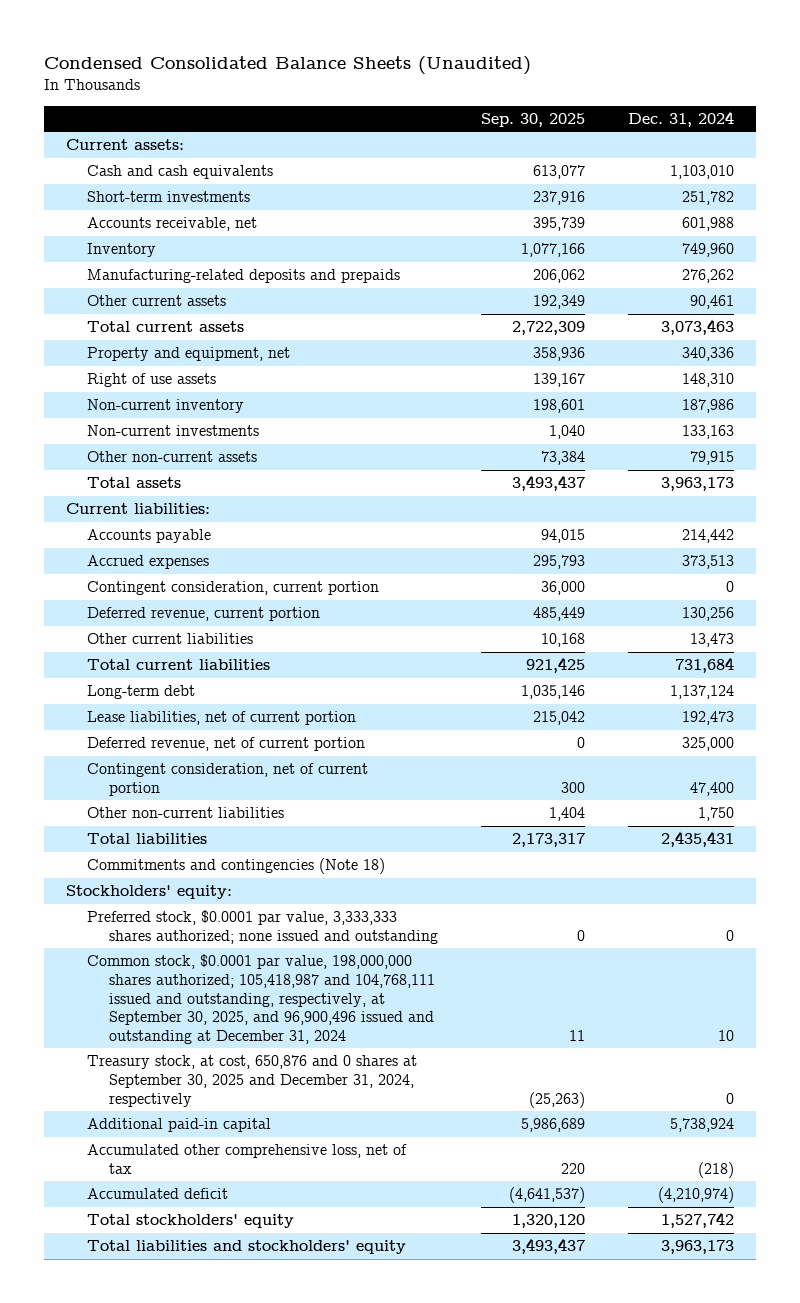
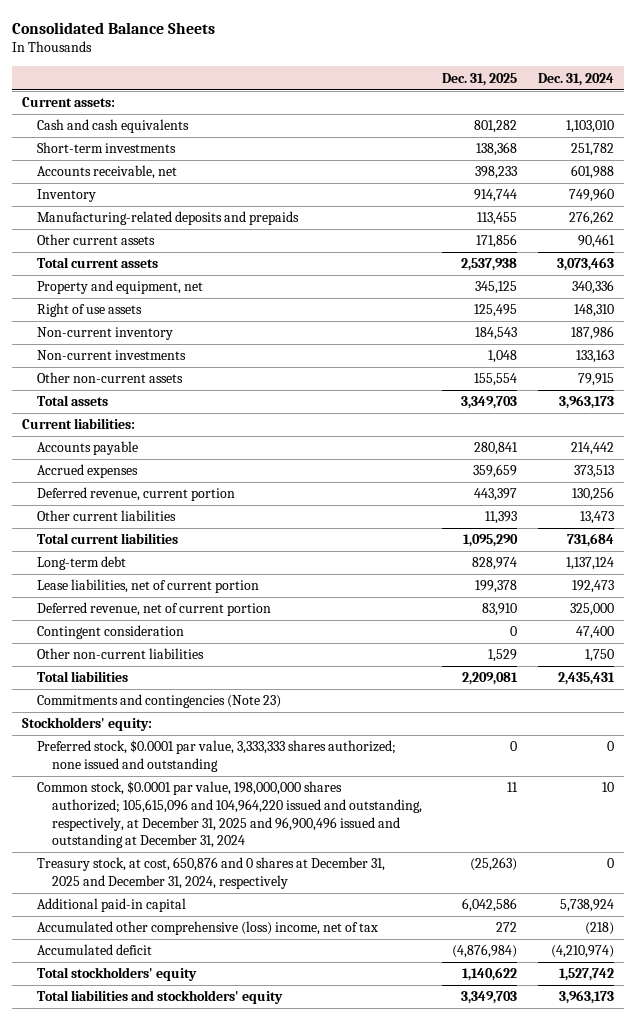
[44,55,532,75] Condensed Consolidated Balance Sheets (Unaudited) -> [12,21,216,34] Consolidated Balance Sheets
[480,112,585,127] Sep. 30, 2025 -> none
none -> [442,72,518,86] Dec. 31, 2025
[87,581,380,596] Contingent consideration, current portion -> none
[87,763,369,796] Contingent consideration, net of current portion -> [36,625,184,640] Contingent consideration
[87,858,386,875] Commitments and contingencies (Note 18) -> [36,694,281,709] Commitments and contingencies (Note 23)
[87,954,435,1045] Common stock, $0.0001 par value, 198,000,000 shares authorized; 105,418,987 and 104,768,111 issued and outstanding, respectively, at September 30, 2025, and 96,900,496 issued and outstanding at December 31, 2024 -> [36,781,422,849] Common stock, $0.0001 par value, 198,000,000 shares authorized; 105,615,096 and 104,964,220 issued and outstanding, respectively, at December 31, 2025 and 96,900,496 issued and outstanding at December 31, 2024
[87,1055,418,1107] Treasury stock, at cost, 650,876 and 0 shares at September 30, 2025 and December 31, 2024, respectively -> [36,857,385,890] Treasury stock, at cost, 650,876 and 0 shares at December 31, 2025 and December 31, 2024, respectively
[87,1144,408,1174] Accumulated other comprehensive loss, net of tax -> [36,921,378,936] Accumulated other comprehensive (loss) income, net of tax

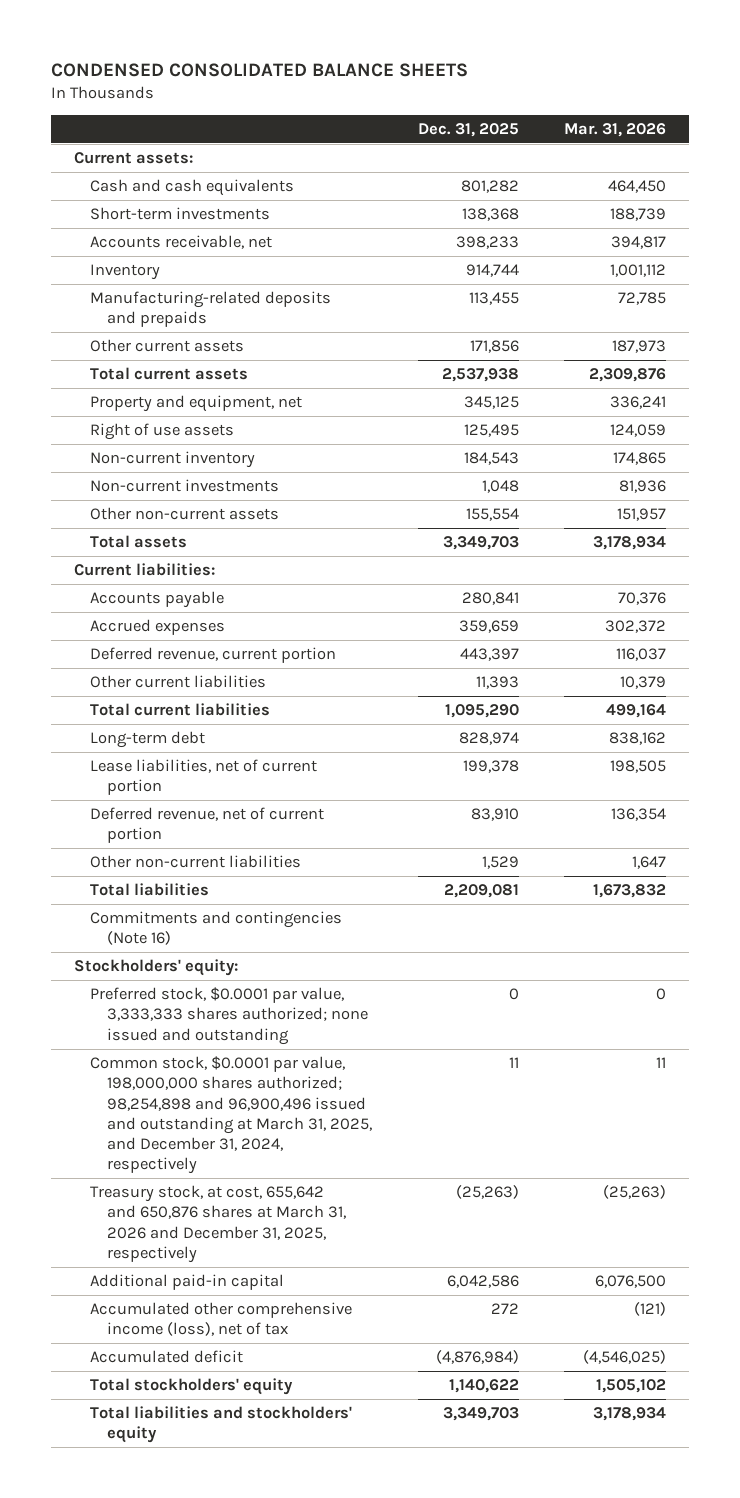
[12,21,216,34] Consolidated Balance Sheets -> [50,63,468,78] CONDENSED CONSOLIDATED BALANCE SHEETS
[537,72,614,86] Dec. 31, 2024 -> none
none -> [564,122,667,137] Mar. 31, 2026
[36,625,184,640] Contingent consideration -> none
[36,694,281,709] Commitments and contingencies (Note 23) -> [90,911,343,946] Commitments and contingencies (Note 16)
[36,781,422,849] Common stock, $0.0001 par value, 198,000,000 shares authorized; 105,615,096 and 104,964,220 issued and outstanding, respectively, at December 31, 2025 and 96,900,496 issued and outstanding at December 31, 2024 -> [90,1056,372,1175] Common stock, $0.0001 par value, 198,000,000 shares authorized; 98,254,898 and 96,900,496 issued and outstanding at March 31, 2025, and December 31, 2024, respectively
[36,857,385,890] Treasury stock, at cost, 650,876 and 0 shares at December 31, 2025 and December 31, 2024, respectively -> [90,1185,346,1263] Treasury stock, at cost, 655,642 and 650,876 shares at March 31, 2026 and December 31, 2025, respectively
[36,921,378,936] Accumulated other comprehensive (loss) income, net of tax -> [90,1302,353,1337] Accumulated other comprehensive income (loss), net of tax

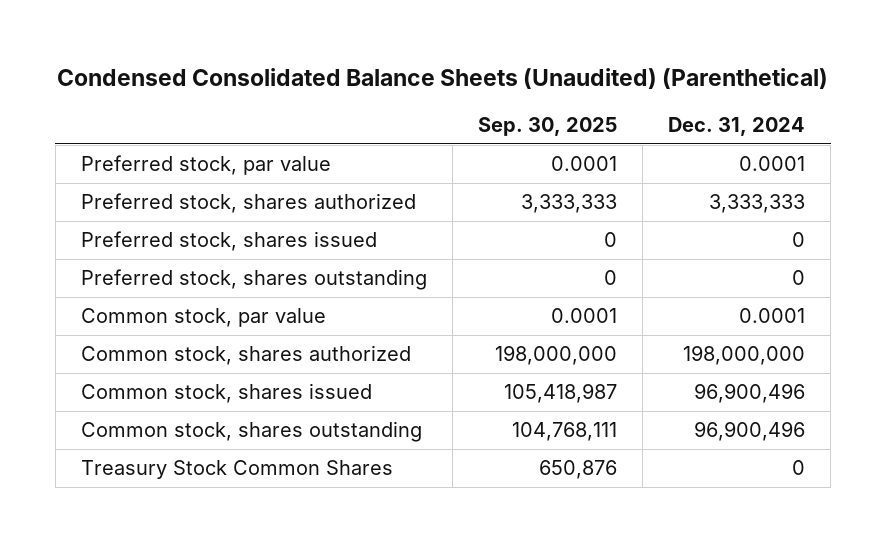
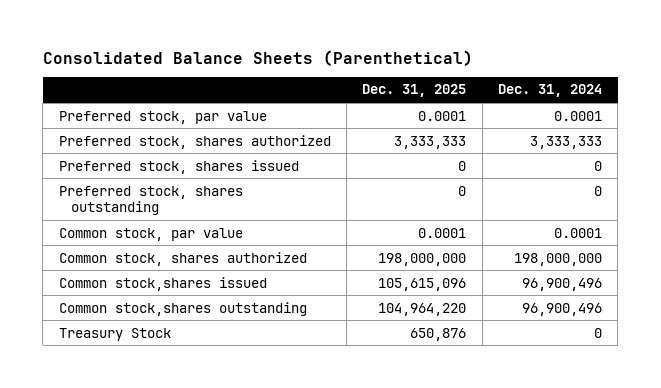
[56,67,828,89] Condensed Consolidated Balance Sheets (Unaudited) (Parenthetical) -> [42,49,473,66] Consolidated Balance Sheets (Parenthetical)
[477,116,617,136] Sep. 30, 2025 -> none
none -> [362,84,467,98] Dec. 31, 2025
[80,383,372,404] Common stock, shares issued -> [58,276,267,291] Common stock,shares issued
[80,421,422,443] Common stock, shares outstanding -> [58,301,307,316] Common stock,shares outstanding
[80,460,393,480] Treasury Stock Common Shares -> [58,327,171,341] Treasury Stock

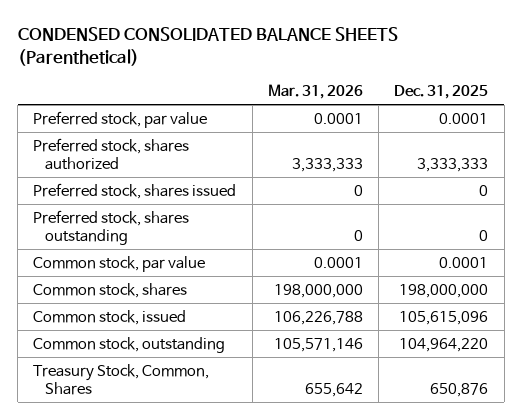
[42,49,473,66] Consolidated Balance Sheets (Parenthetical) -> [17,27,398,67] CONDENSED CONSOLIDATED BALANCE SHEETS (Parenthetical)
[497,84,602,98] Dec. 31, 2024 -> none
none -> [267,84,363,100] Mar. 31, 2026
[58,251,307,266] Common stock, shares authorized -> [33,282,188,298] Common stock, shares
[58,276,267,291] Common stock,shares issued -> [33,309,187,325] Common stock, issued
[58,301,307,316] Common stock,shares outstanding -> [33,336,226,353] Common stock, outstanding
[58,327,171,341] Treasury Stock -> [33,363,210,395] Treasury Stock, Common, Shares

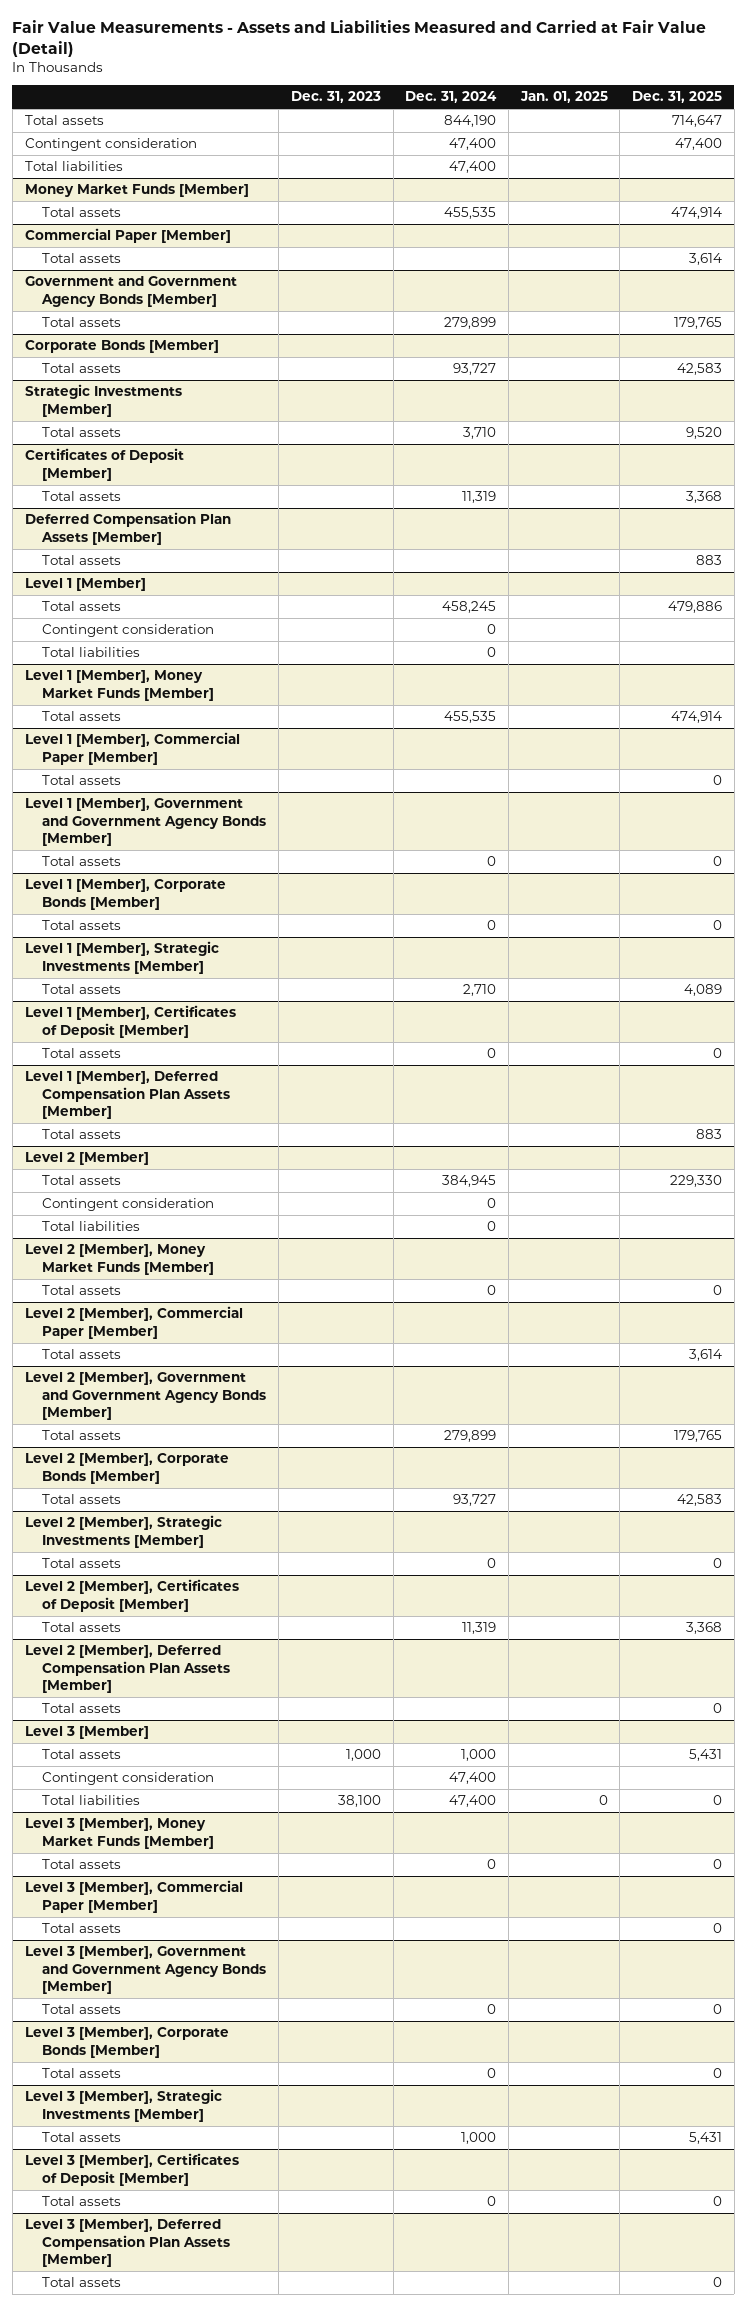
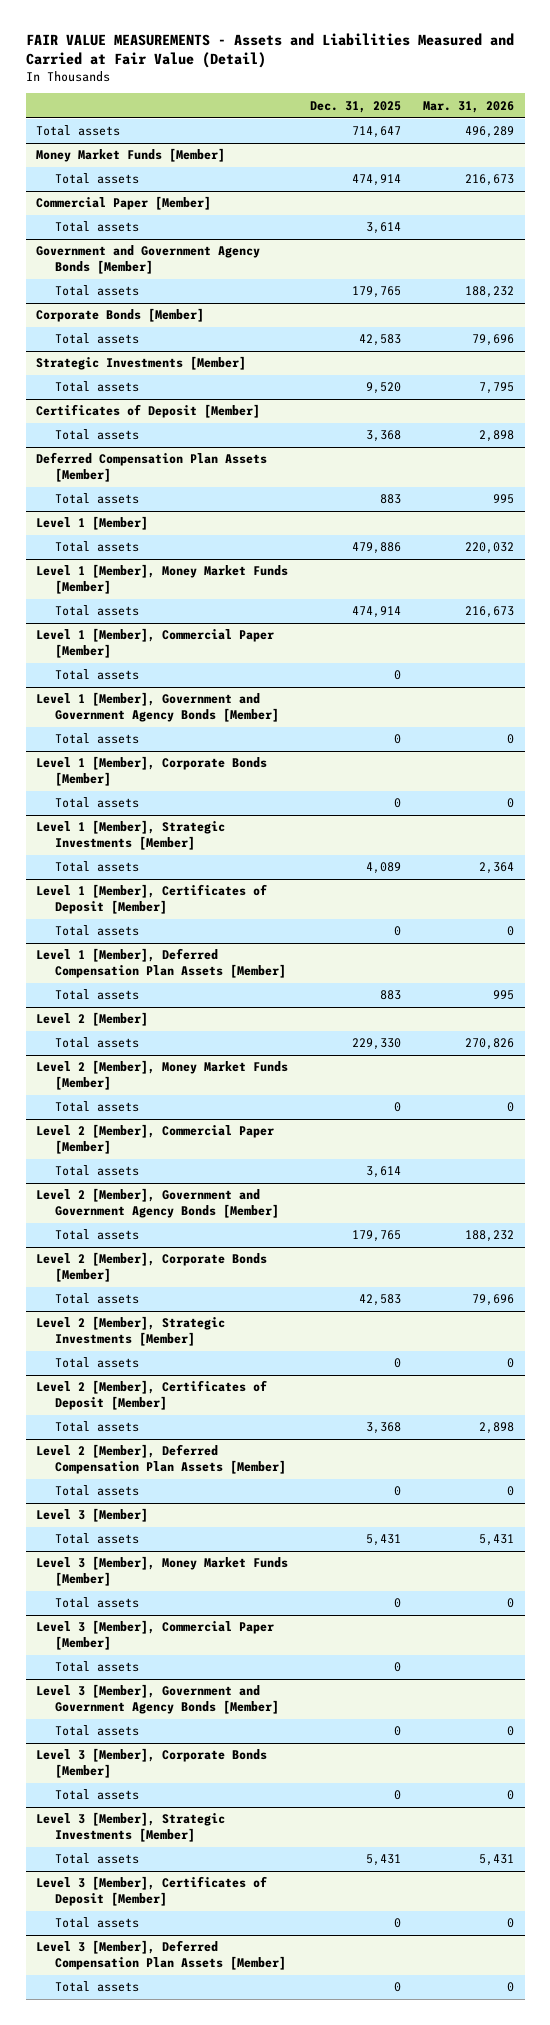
[12,20,707,57] Fair Value Measurements - Assets and Liabilities Measured and Carried at Fair Value (Detail) -> [25,32,514,69] FAIR VALUE MEASUREMENTS - Assets and Liabilities Measured and Carried at Fair Value (Detail)
[290,91,381,104] Dec. 31, 2023 -> none
[405,91,498,104] Dec. 31, 2024 -> none
[519,91,608,104] Jan. 01, 2025 -> none
none -> [422,100,514,113] Mar. 31, 2026
[24,138,197,152] Contingent consideration -> none
[24,161,123,172] Total liabilities -> none
[42,624,215,638] Contingent consideration -> none
[42,647,141,658] Total liabilities -> none
[42,1198,215,1212] Contingent consideration -> none
[42,1221,141,1232] Total liabilities -> none
[42,1772,215,1786] Contingent consideration -> none
[42,1795,141,1806] Total liabilities -> none

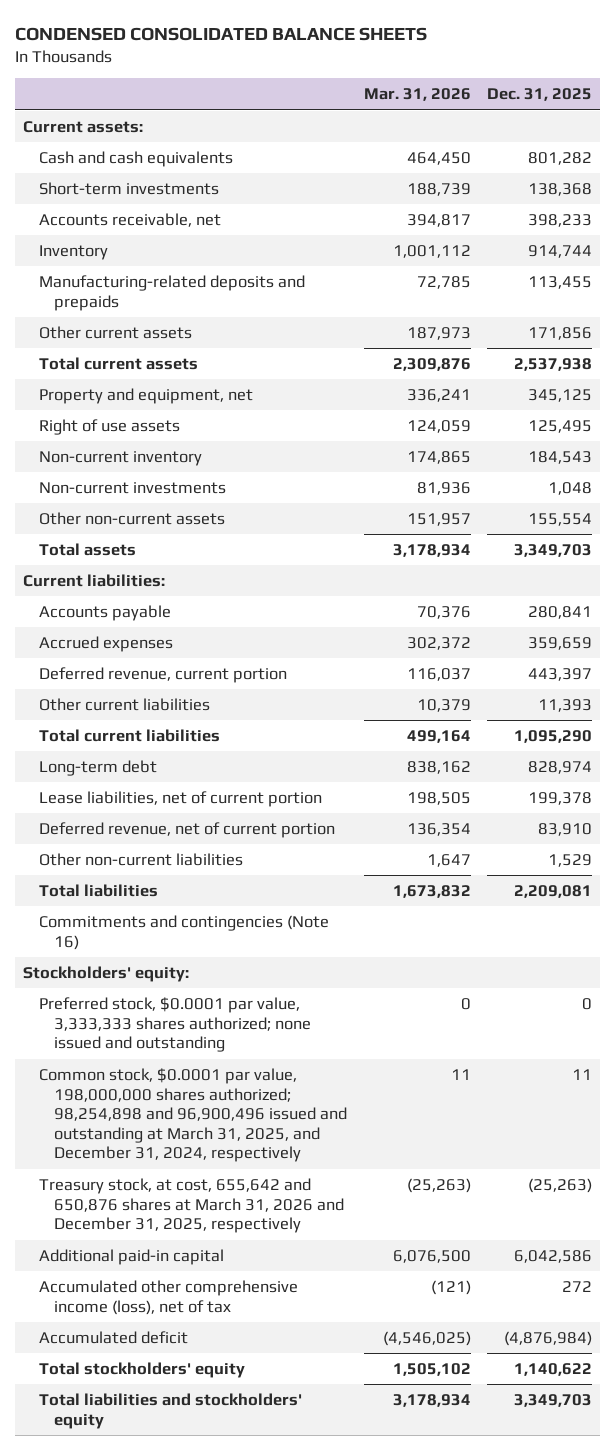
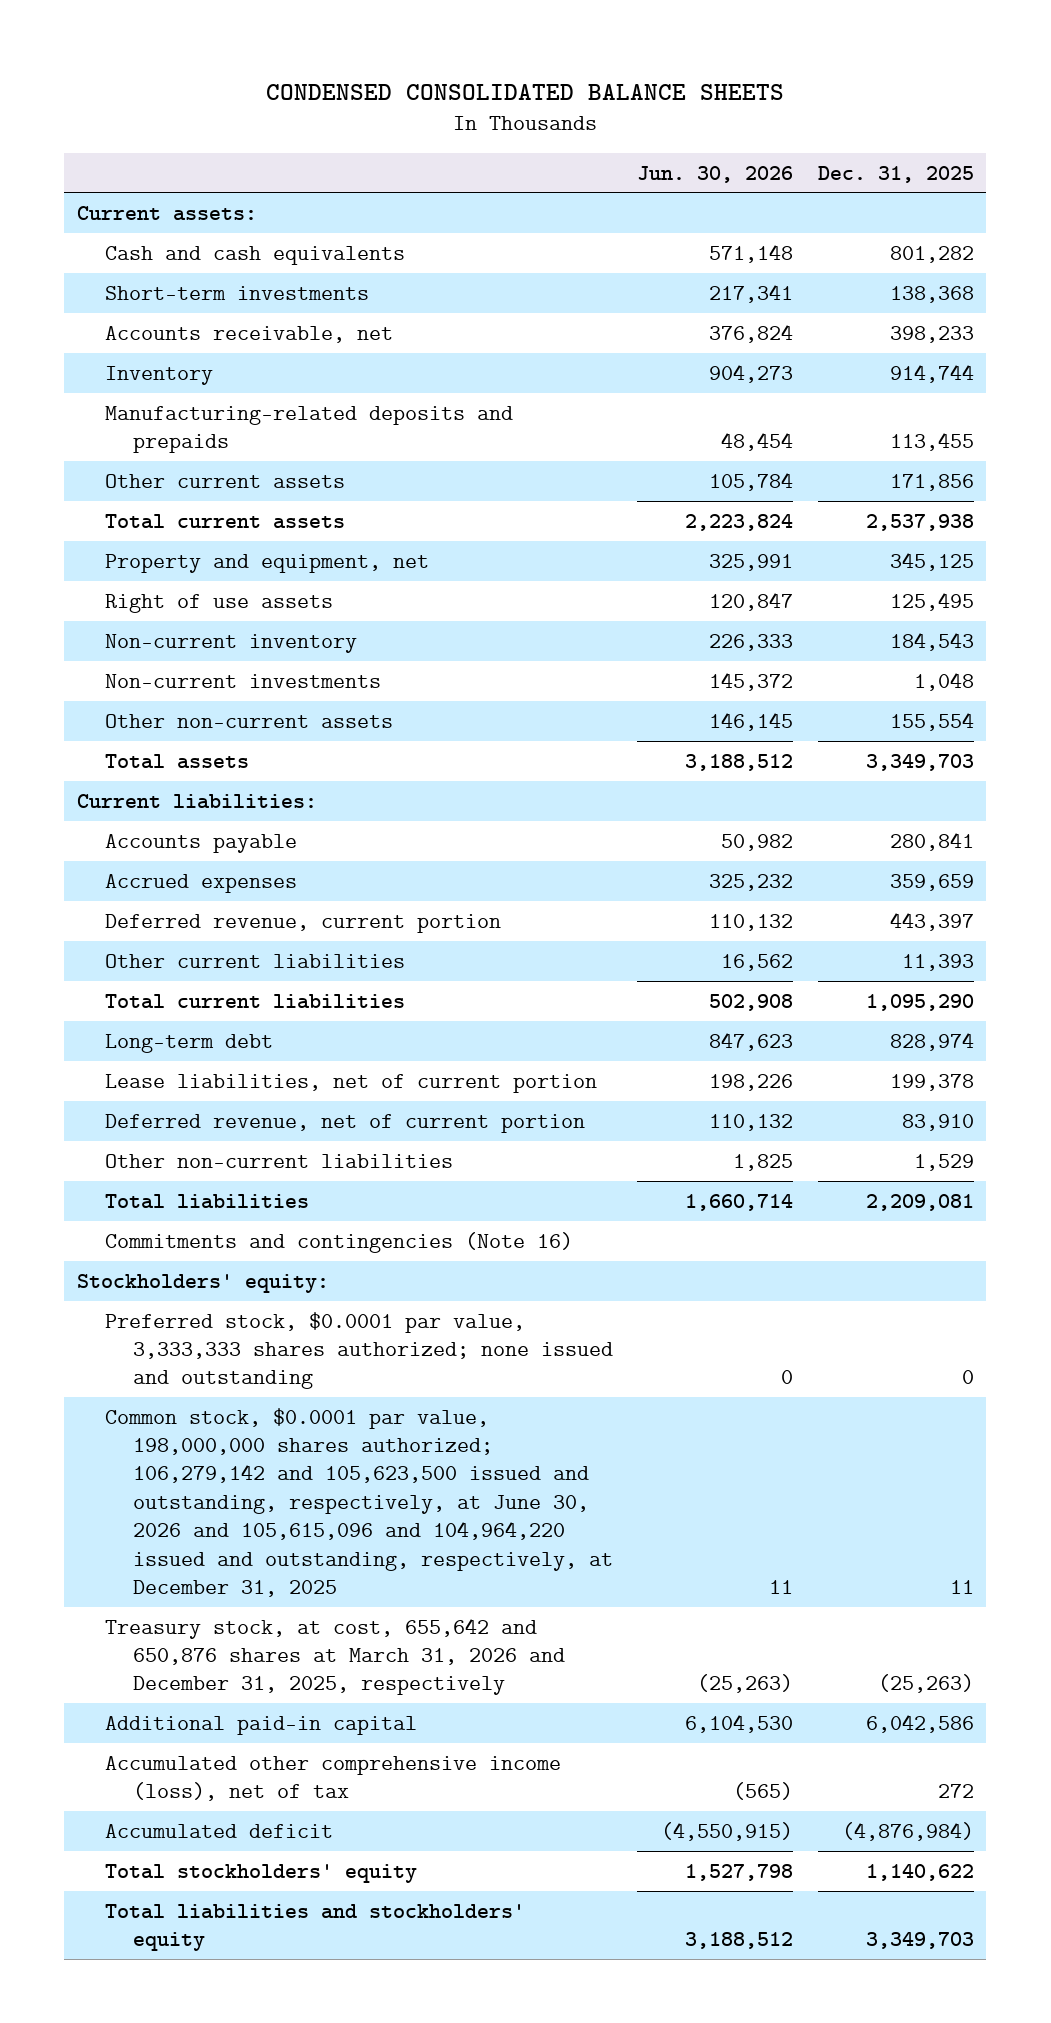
[363,88,471,102] Mar. 31, 2026 -> none
none -> [637,165,794,183] Jun. 30, 2026
[38,1068,348,1163] Common stock, $0.0001 par value, 198,000,000 shares authorized; 98,254,898 and 96,900,496 issued and outstanding at March 31, 2025, and December 31, 2024, respectively -> [104,1407,613,1597] Common stock, $0.0001 par value, 198,000,000 shares authorized; 106,279,142 and 105,623,500 issued and outstanding, respectively, at June 30, 2026 and 105,615,096 and 104,964,220 issued and outstanding, respectively, at December 31, 2025

